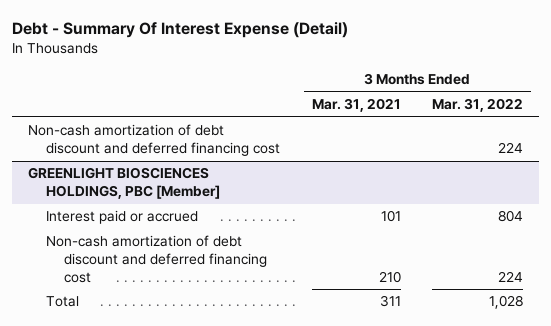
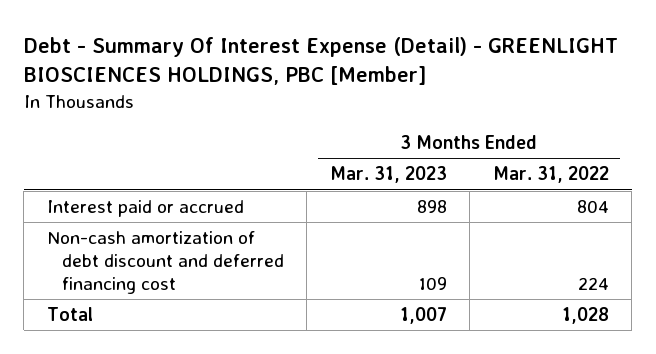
[12,21,349,38] Debt - Summary Of Interest Expense (Detail) -> [23,37,618,86] Debt - Summary Of Interest Expense (Detail) - GREENLIGHT BIOSCIENCES HOLDINGS, PBC [Member]
[311,98,401,113] Mar. 31, 2021 -> none
none -> [329,166,447,184] Mar. 31, 2023
[27,124,281,156] Non-cash amortization of debt discount and deferred financing cost -> none
[27,167,221,199] GREENLIGHT BIOSCIENCES HOLDINGS, PBC [Member] -> none

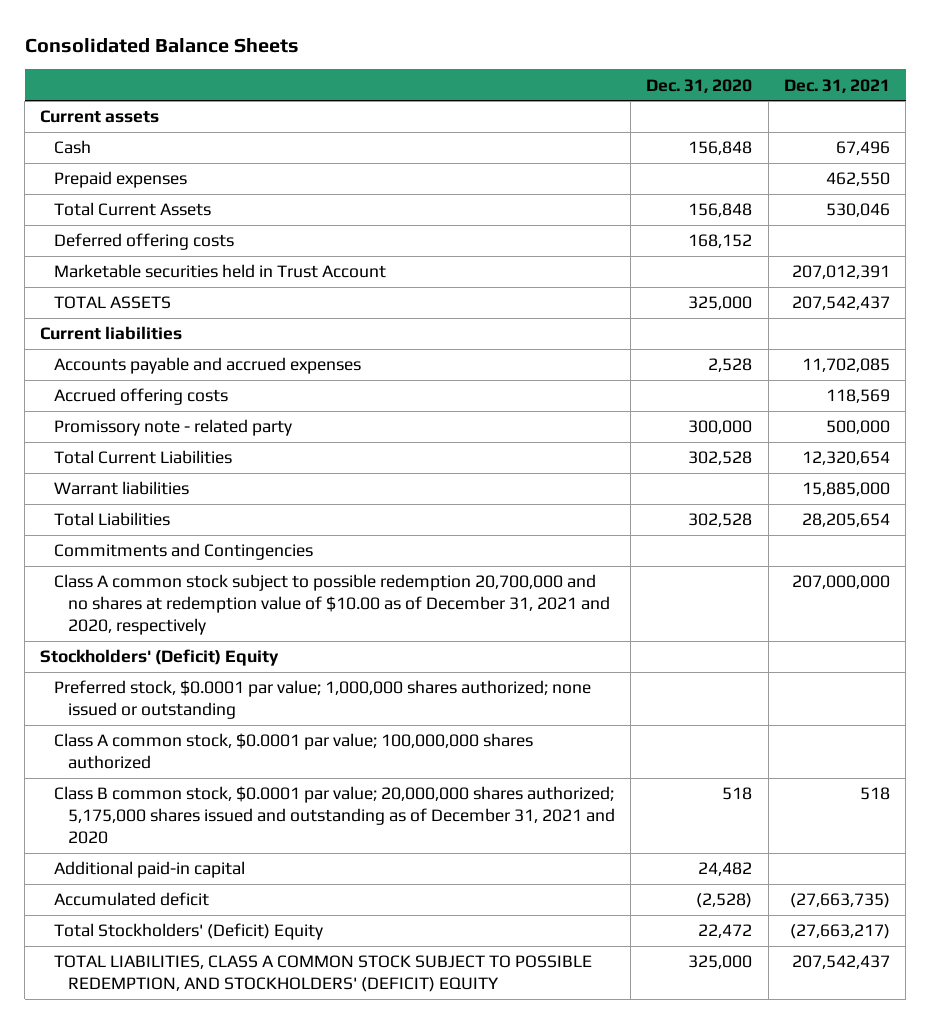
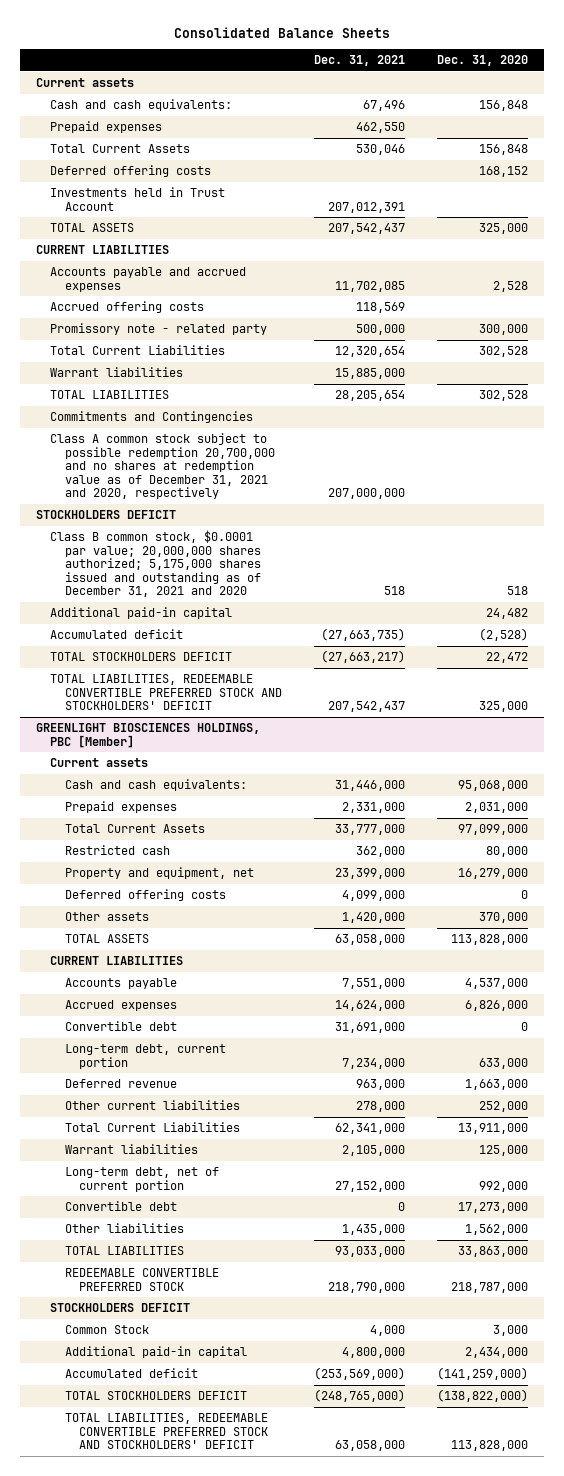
[54,140,92,155] Cash -> [50,99,233,112] Cash and cash equivalents:
[54,264,387,279] Marketable securities held in Trust Account -> [50,187,226,211] Investments held in Trust Account
[40,326,183,341] Current liabilities -> [35,245,169,255] CURRENT LIABILITIES
[54,512,171,527] Total Liabilities -> [50,390,170,400] TOTAL LIABILITIES
[54,680,592,720] Preferred stock, $0.0001 par value; 1,000,000 shares authorized; none issued or outstanding -> none
[54,733,534,770] Class A common stock, $0.0001 par value; 100,000,000 shares authorized -> none
[54,574,610,636] Class A common stock subject to possible redemption 20,700,000 and no shares at redemption value of $10.00 as of December 31, 2021 and 2020, respectively -> [50,433,275,500] Class A common stock subject to possible redemption 20,700,000 and no shares at redemption value as of December 31, 2021 and 2020, respectively
[40,649,280,667] Stockholders' (Deficit) Equity -> [35,510,176,520] STOCKHOLDERS DEFICIT
[54,923,324,941] Total Stockholders' (Deficit) Equity -> [50,652,233,662] TOTAL STOCKHOLDERS DEFICIT
[54,955,593,993] TOTAL LIABILITIES, CLASS A COMMON STOCK SUBJECT TO POSSIBLE REDEMPTION, AND STOCKHOLDERS' (DEFICIT) EQUITY -> [50,674,282,711] TOTAL LIABILITIES, REDEEMABLE CONVERTIBLE PREFERRED STOCK AND STOCKHOLDERS' DEFICIT
none -> [35,723,260,748] GREENLIGHT BIOSCIENCES HOLDINGS, PBC [Member]
none -> [50,758,149,768] Current assets
none -> [64,779,247,792] Cash and cash equivalents:
none -> [64,801,177,814] Prepaid expenses
none -> [64,824,205,834] Total Current Assets
none -> [64,845,170,856] Restricted cash
none -> [64,867,254,880] Property and equipment, net
none -> [64,889,226,902] Deferred offering costs
none -> [64,912,149,922] Other assets
none -> [64,934,149,944] TOTAL ASSETS
none -> [50,956,184,966] CURRENT LIABILITIES
none -> [64,978,177,990] Accounts payable
none -> [64,1000,177,1012] Accrued expenses
none -> [64,1021,177,1032] Convertible debt
none -> [64,1044,226,1069] Long-term debt, current portion
none -> [64,1079,177,1089] Deferred revenue
none -> [64,1100,240,1111] Other current liabilities
none -> [64,1122,240,1133] Total Current Liabilities
none -> [64,1144,198,1155] Warrant liabilities
none -> [64,1167,219,1192] Long-term debt, net of current portion
none -> [64,1201,177,1212] Convertible debt
none -> [64,1223,184,1234] Other liabilities
none -> [64,1246,184,1256] TOTAL LIABILITIES
none -> [64,1268,219,1291] REDEEMABLE CONVERTIBLE PREFERRED STOCK
none -> [50,1303,191,1313] STOCKHOLDERS DEFICIT
none -> [64,1325,149,1335] Common Stock
none -> [64,1346,247,1359] Additional paid-in capital
none -> [64,1368,198,1379] Accumulated deficit
none -> [64,1391,247,1401] TOTAL STOCKHOLDERS DEFICIT
none -> [64,1413,269,1450] TOTAL LIABILITIES, REDEEMABLE CONVERTIBLE PREFERRED STOCK AND STOCKHOLDERS' DEFICIT

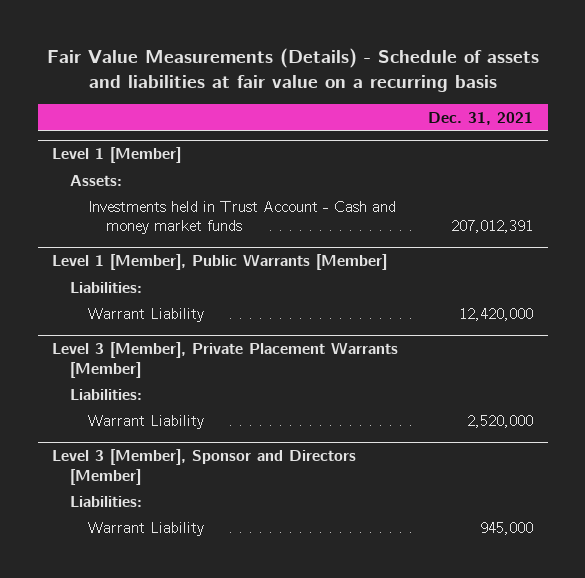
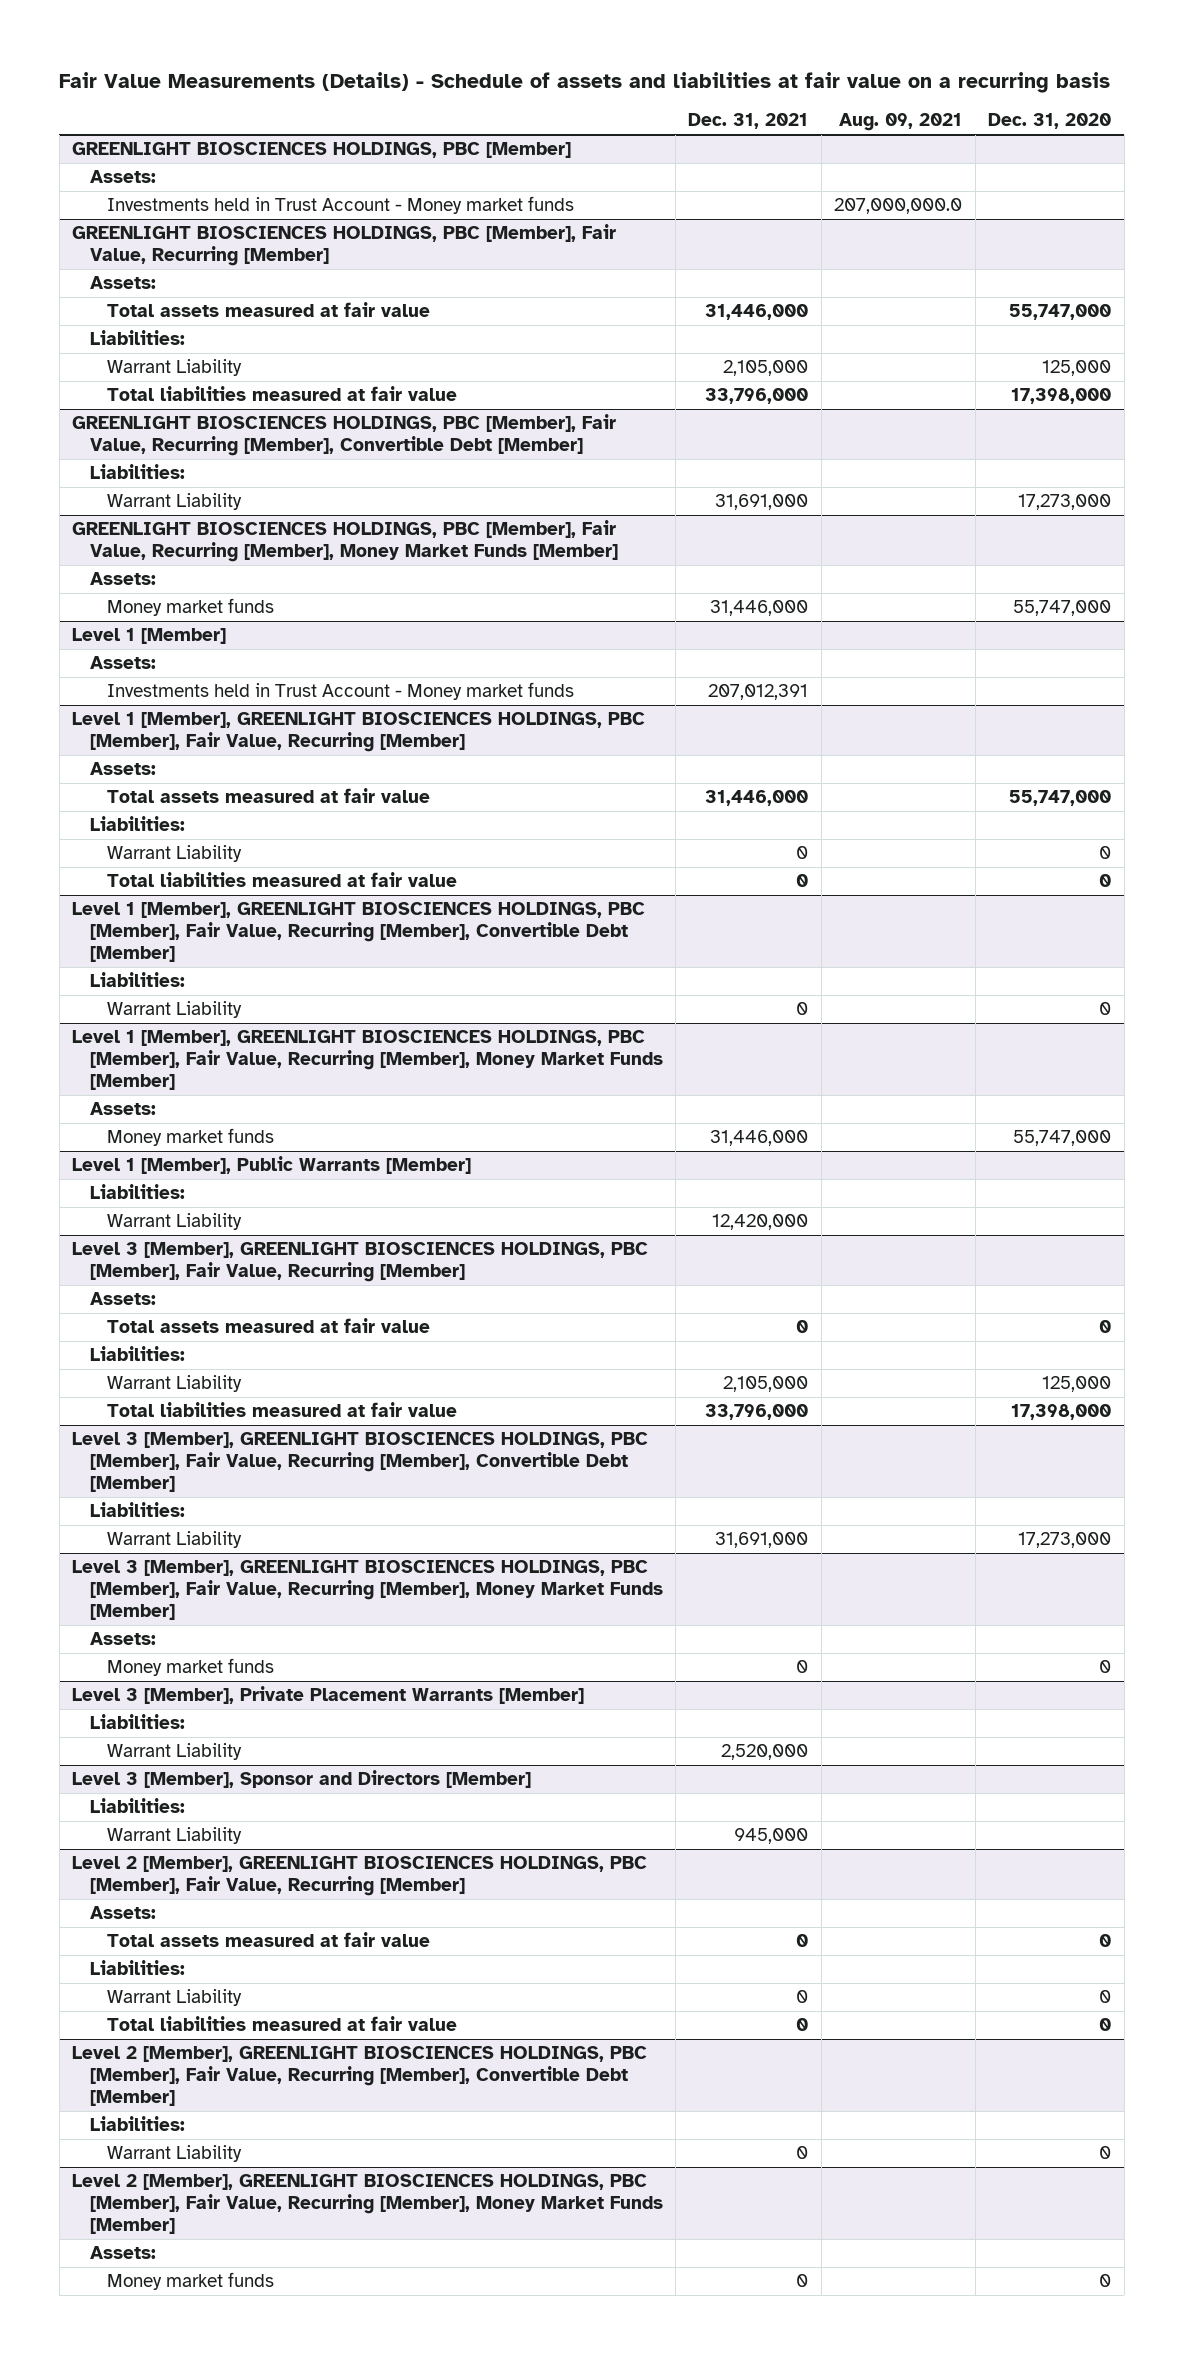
none -> [839,113,963,132] Aug. 09, 2021
none -> [988,113,1112,130] Dec. 31, 2020
none -> [72,142,572,159] GREENLIGHT BIOSCIENCES HOLDINGS, PBC [Member]
none -> [89,170,156,184] Assets:
none -> [107,196,575,215] Investments held in Trust Account - Money market funds
none -> [72,224,617,267] GREENLIGHT BIOSCIENCES HOLDINGS, PBC [Member], Fair Value, Recurring [Member]
none -> [89,276,156,290] Assets:
none -> [107,302,431,318] Total assets measured at fair value
none -> [89,330,185,346] Liabilities:
none -> [107,359,243,377] Warrant Liability
none -> [107,386,458,402] Total liabilities measured at fair value
none -> [72,414,617,457] GREENLIGHT BIOSCIENCES HOLDINGS, PBC [Member], Fair Value, Recurring [Member], Convertible Debt [Member]
none -> [89,464,185,480] Liabilities:
none -> [107,493,243,511] Warrant Liability
none -> [72,520,618,563] GREENLIGHT BIOSCIENCES HOLDINGS, PBC [Member], Fair Value, Recurring [Member], Money Market Funds [Member]
none -> [89,572,156,586] Assets:
none -> [107,598,275,617] Money market funds
[87,200,396,235] Investments held in Trust Account - Cash and money market funds -> [107,682,575,701] Investments held in Trust Account - Money market funds
none -> [72,712,646,753] Level 1 [Member], GREENLIGHT BIOSCIENCES HOLDINGS, PBC [Member], Fair Value, Recurring [Member]
none -> [89,762,156,776] Assets:
none -> [107,788,431,804] Total assets measured at fair value
none -> [89,816,185,832] Liabilities:
none -> [107,845,243,863] Warrant Liability
none -> [107,872,458,888] Total liabilities measured at fair value
none -> [72,902,646,963] Level 1 [Member], GREENLIGHT BIOSCIENCES HOLDINGS, PBC [Member], Fair Value, Recurring [Member], Convertible Debt [Member]
none -> [89,972,185,988] Liabilities:
none -> [107,1001,243,1019] Warrant Liability
none -> [72,1030,663,1091] Level 1 [Member], GREENLIGHT BIOSCIENCES HOLDINGS, PBC [Member], Fair Value, Recurring [Member], Money Market Funds [Member]
none -> [89,1102,156,1116] Assets:
none -> [107,1128,275,1147] Money market funds
none -> [72,1242,649,1283] Level 3 [Member], GREENLIGHT BIOSCIENCES HOLDINGS, PBC [Member], Fair Value, Recurring [Member]
none -> [89,1292,156,1306] Assets:
none -> [107,1318,431,1334] Total assets measured at fair value
none -> [89,1346,185,1362] Liabilities:
none -> [107,1375,243,1393] Warrant Liability
none -> [107,1402,458,1418] Total liabilities measured at fair value
none -> [72,1432,649,1493] Level 3 [Member], GREENLIGHT BIOSCIENCES HOLDINGS, PBC [Member], Fair Value, Recurring [Member], Convertible Debt [Member]
none -> [89,1502,185,1518] Liabilities:
none -> [107,1531,243,1549] Warrant Liability
none -> [72,1560,663,1621] Level 3 [Member], GREENLIGHT BIOSCIENCES HOLDINGS, PBC [Member], Fair Value, Recurring [Member], Money Market Funds [Member]
none -> [89,1632,156,1646] Assets:
none -> [107,1658,275,1677] Money market funds
none -> [72,1856,648,1897] Level 2 [Member], GREENLIGHT BIOSCIENCES HOLDINGS, PBC [Member], Fair Value, Recurring [Member]
none -> [89,1906,156,1920] Assets:
none -> [107,1932,431,1948] Total assets measured at fair value
none -> [89,1960,185,1976] Liabilities:
none -> [107,1989,243,2007] Warrant Liability
none -> [107,2016,458,2032] Total liabilities measured at fair value
none -> [72,2046,648,2107] Level 2 [Member], GREENLIGHT BIOSCIENCES HOLDINGS, PBC [Member], Fair Value, Recurring [Member], Convertible Debt [Member]
none -> [89,2116,185,2132] Liabilities:
none -> [107,2145,243,2163] Warrant Liability
none -> [72,2174,663,2235] Level 2 [Member], GREENLIGHT BIOSCIENCES HOLDINGS, PBC [Member], Fair Value, Recurring [Member], Money Market Funds [Member]
none -> [89,2246,156,2260] Assets:
none -> [107,2272,275,2291] Money market funds

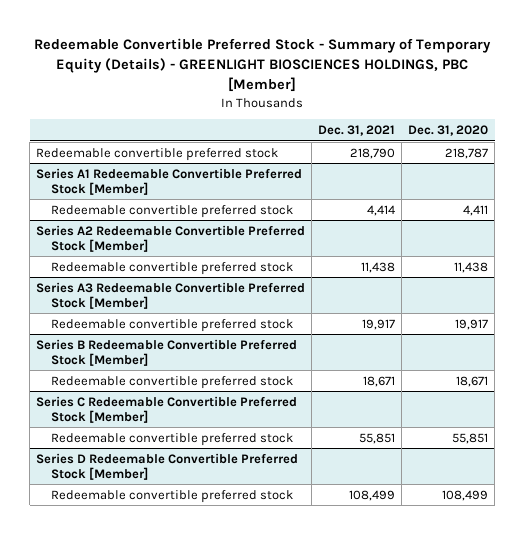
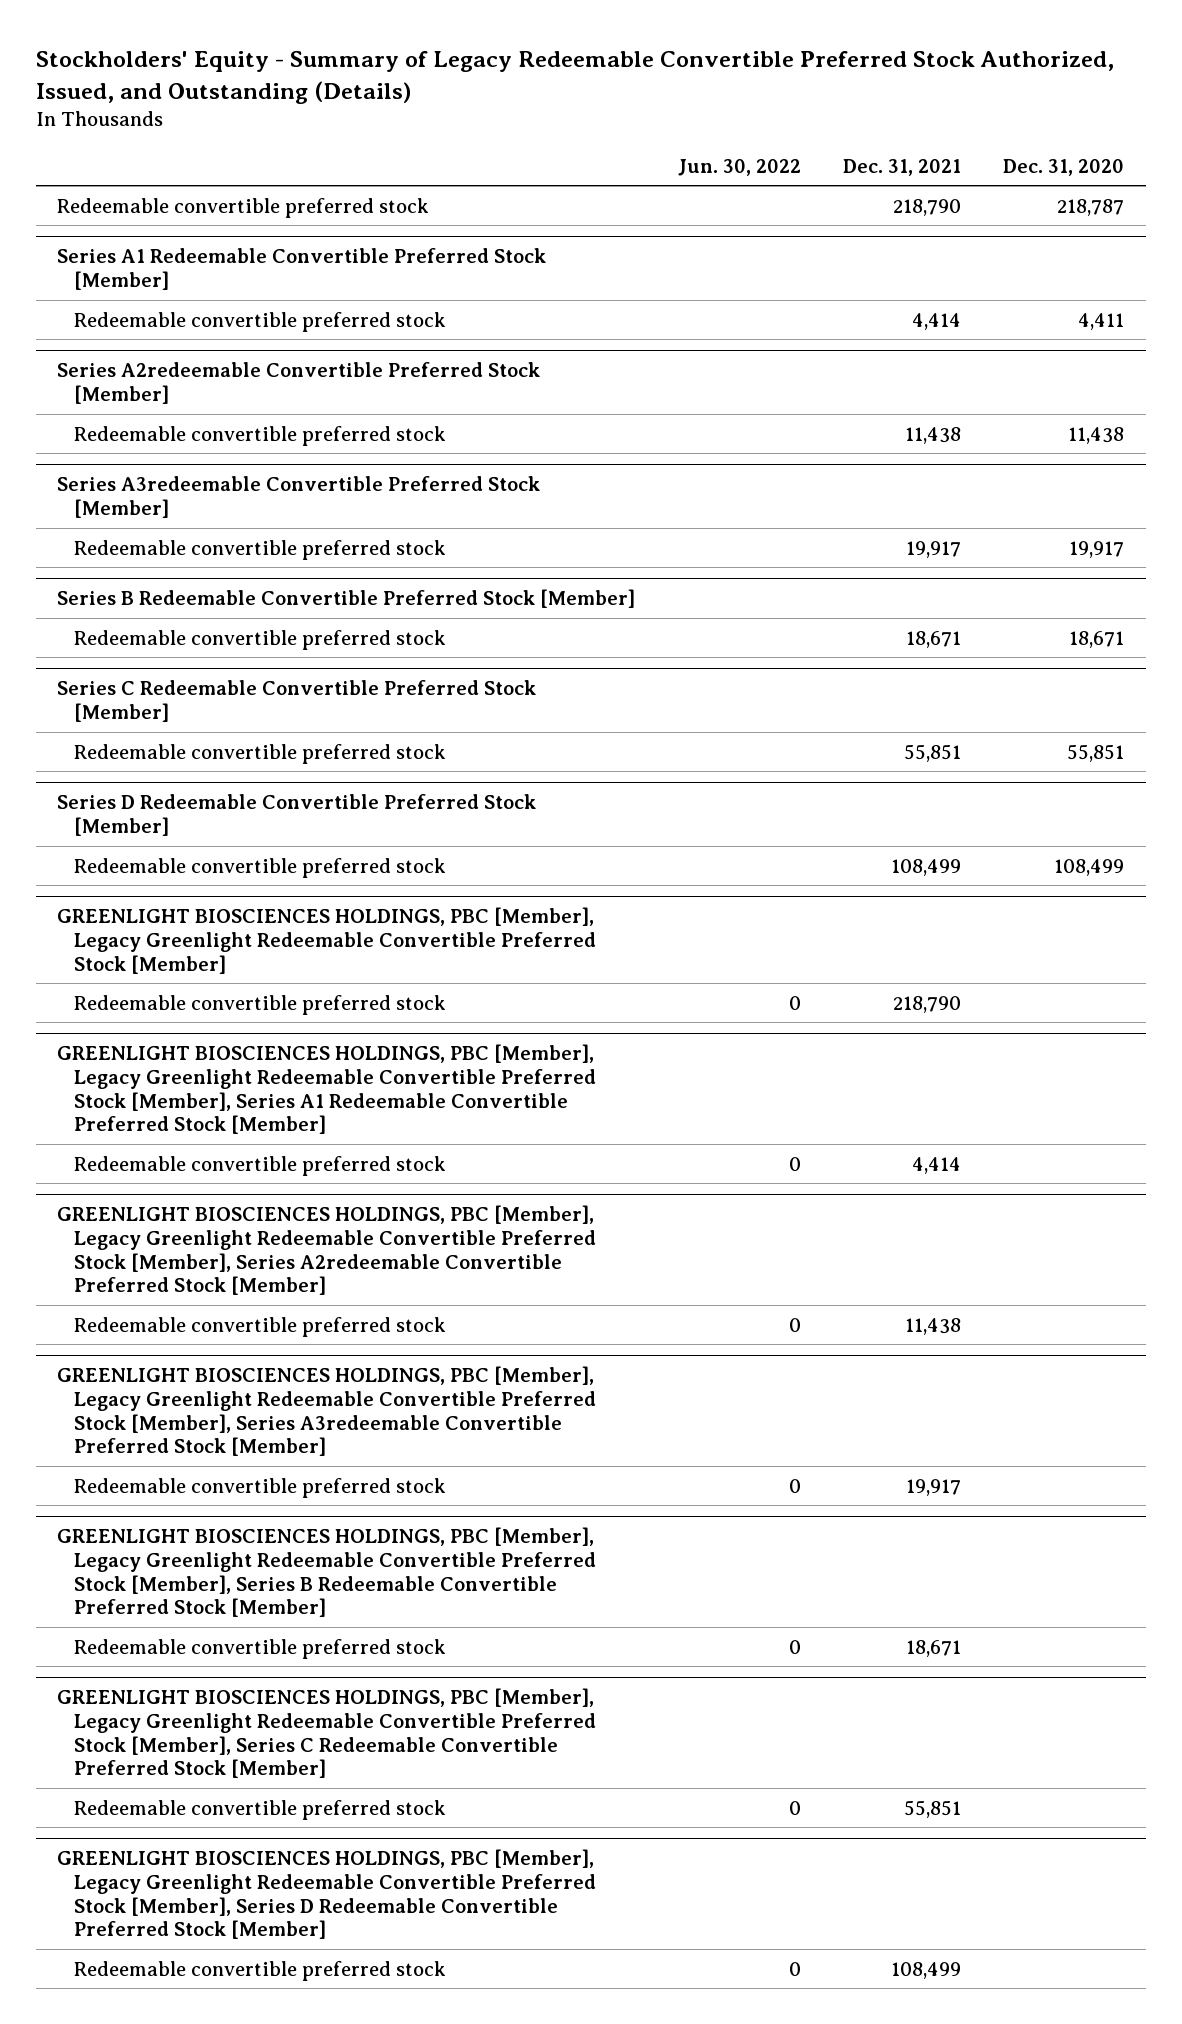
[34,38,492,93] Redeemable Convertible Preferred Stock - Summary of Temporary Equity (Details) - GREENLIGHT BIOSCIENCES HOLDINGS, PBC [Member] -> [35,51,1114,104] Stockholders' Equity - Summary of Legacy Redeemable Convertible Preferred Stock Authorized, Issued, and Outstanding (Details)
none -> [677,158,801,176] Jun. 30, 2022
[36,224,306,252] Series A2 Redeemable Convertible Preferred Stock [Member] -> [57,362,541,404] Series A2redeemable Convertible Preferred Stock [Member]
[36,281,306,309] Series A3 Redeemable Convertible Preferred Stock [Member] -> [57,476,541,518] Series A3redeemable Convertible Preferred Stock [Member]
none -> [57,907,597,974] GREENLIGHT BIOSCIENCES HOLDINGS, PBC [Member], Legacy Greenlight Redeemable Convertible Preferred Stock [Member]
none -> [74,994,447,1015] Redeemable convertible preferred stock
none -> [57,1044,597,1135] GREENLIGHT BIOSCIENCES HOLDINGS, PBC [Member], Legacy Greenlight Redeemable Convertible Preferred Stock [Member], Series A1 Redeemable Convertible Preferred Stock [Member]
none -> [74,1155,447,1176] Redeemable convertible preferred stock
none -> [57,1205,597,1296] GREENLIGHT BIOSCIENCES HOLDINGS, PBC [Member], Legacy Greenlight Redeemable Convertible Preferred Stock [Member], Series A2redeemable Convertible Preferred Stock [Member]
none -> [74,1316,447,1337] Redeemable convertible preferred stock
none -> [57,1366,597,1457] GREENLIGHT BIOSCIENCES HOLDINGS, PBC [Member], Legacy Greenlight Redeemable Convertible Preferred Stock [Member], Series A3redeemable Convertible Preferred Stock [Member]
none -> [74,1477,447,1498] Redeemable convertible preferred stock
none -> [57,1527,597,1618] GREENLIGHT BIOSCIENCES HOLDINGS, PBC [Member], Legacy Greenlight Redeemable Convertible Preferred Stock [Member], Series B Redeemable Convertible Preferred Stock [Member]
none -> [74,1638,447,1659] Redeemable convertible preferred stock
none -> [57,1688,597,1779] GREENLIGHT BIOSCIENCES HOLDINGS, PBC [Member], Legacy Greenlight Redeemable Convertible Preferred Stock [Member], Series C Redeemable Convertible Preferred Stock [Member]
none -> [74,1799,447,1820] Redeemable convertible preferred stock
none -> [57,1849,597,1940] GREENLIGHT BIOSCIENCES HOLDINGS, PBC [Member], Legacy Greenlight Redeemable Convertible Preferred Stock [Member], Series D Redeemable Convertible Preferred Stock [Member]
none -> [74,1960,447,1981] Redeemable convertible preferred stock

